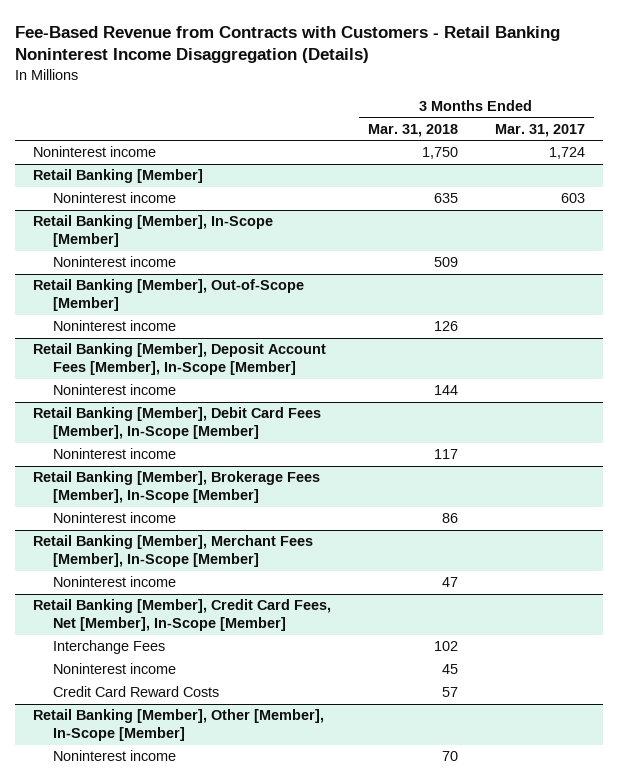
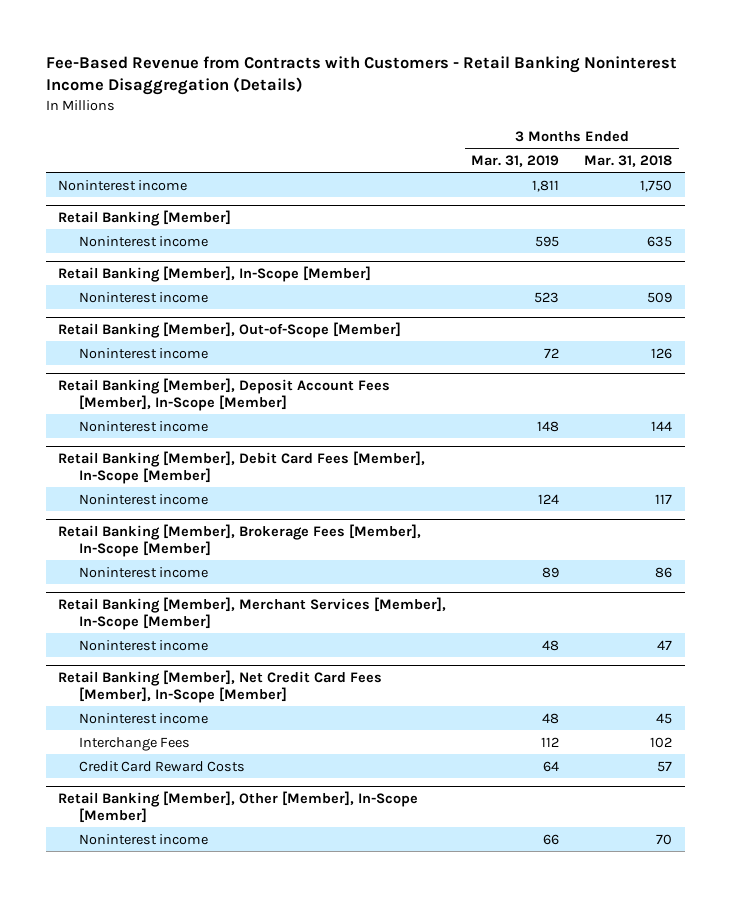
[494,124,585,138] Mar. 31, 2017 -> none
none -> [471,154,560,167] Mar. 31, 2019
[33,535,314,568] Retail Banking [Member], Merchant Fees [Member], In-Scope [Member] -> [58,597,447,630] Retail Banking [Member], Merchant Services [Member], In-Scope [Member]
[52,640,165,655] Interchange Fees -> none
[33,599,332,632] Retail Banking [Member], Credit Card Fees, Net [Member], In-Scope [Member] -> [58,670,383,703] Retail Banking [Member], Net Credit Card Fees [Member], In-Scope [Member]
none -> [79,736,191,751] Interchange Fees

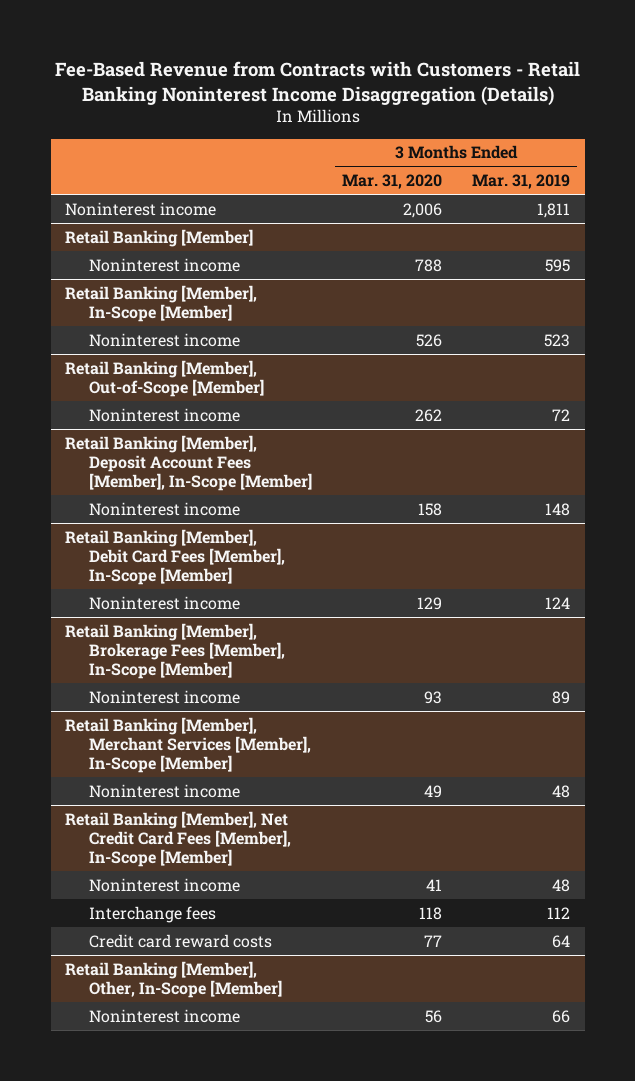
[584,154,673,167] Mar. 31, 2018 -> none
none -> [342,174,443,190] Mar. 31, 2020
[79,736,191,751] Interchange Fees -> [89,905,217,923] Interchange fees
[79,760,246,772] Credit Card Reward Costs -> [89,933,273,948] Credit card reward costs
[58,791,419,823] Retail Banking [Member], Other [Member], In-Scope [Member] -> [65,960,283,998] Retail Banking [Member], Other, In-Scope [Member]

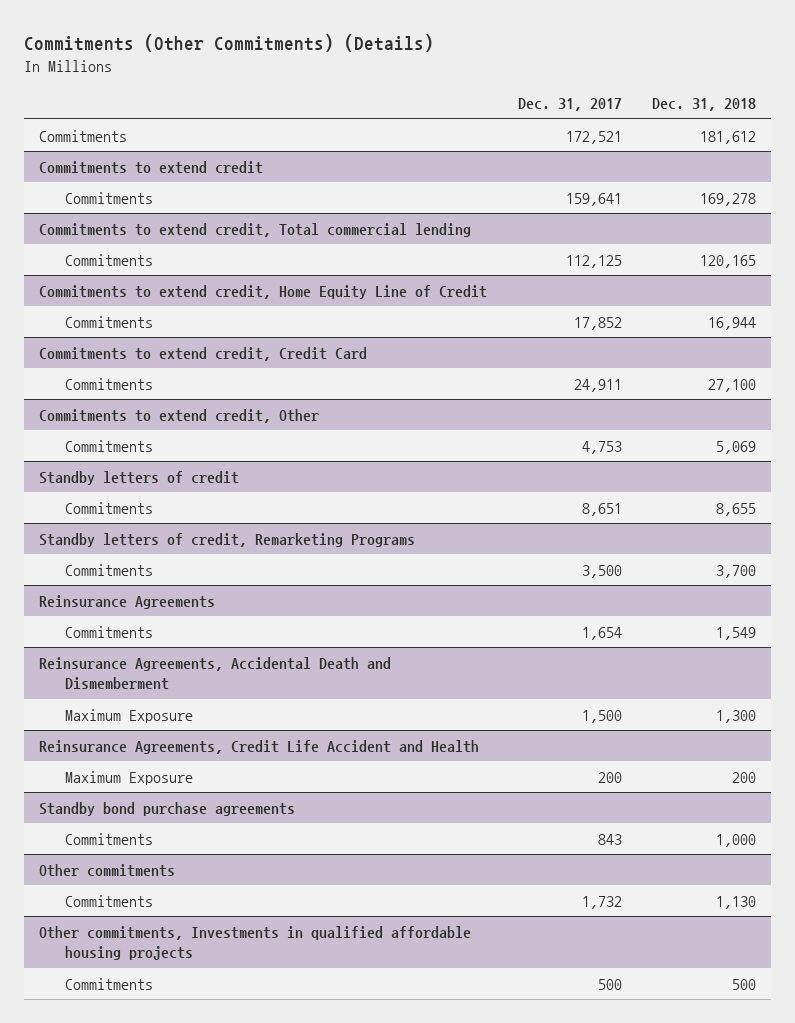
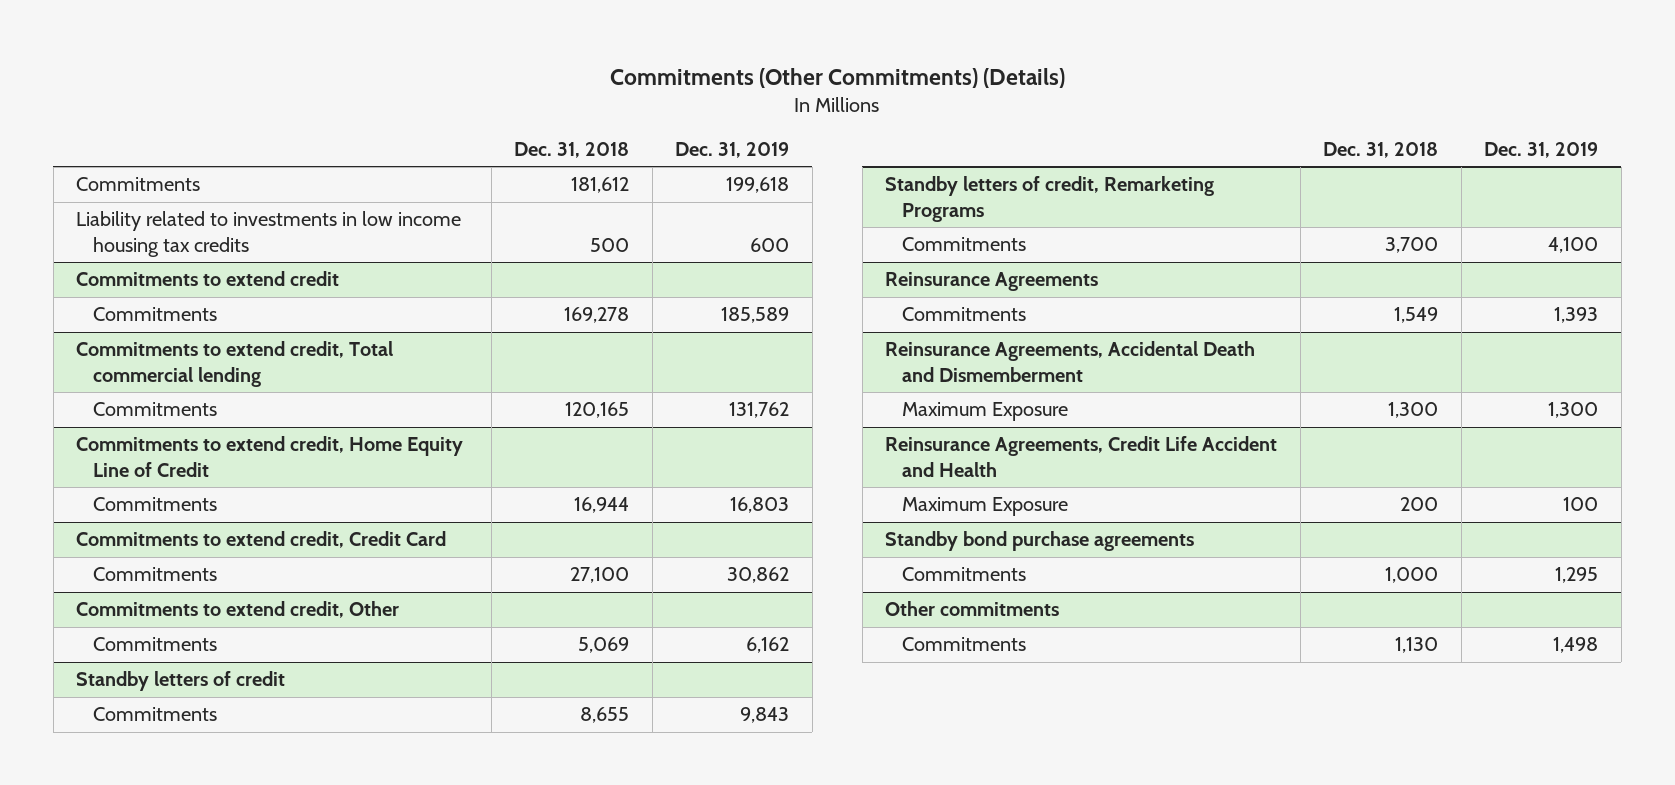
[517,98,622,112] Dec. 31, 2017 -> none
none -> [675,142,790,159] Dec. 31, 2019
none -> [76,211,462,257] Liability related to investments in low income housing tax credits
[39,925,472,961] Other commitments, Investments in qualified affordable housing projects -> none
[64,977,153,990] Commitments -> none

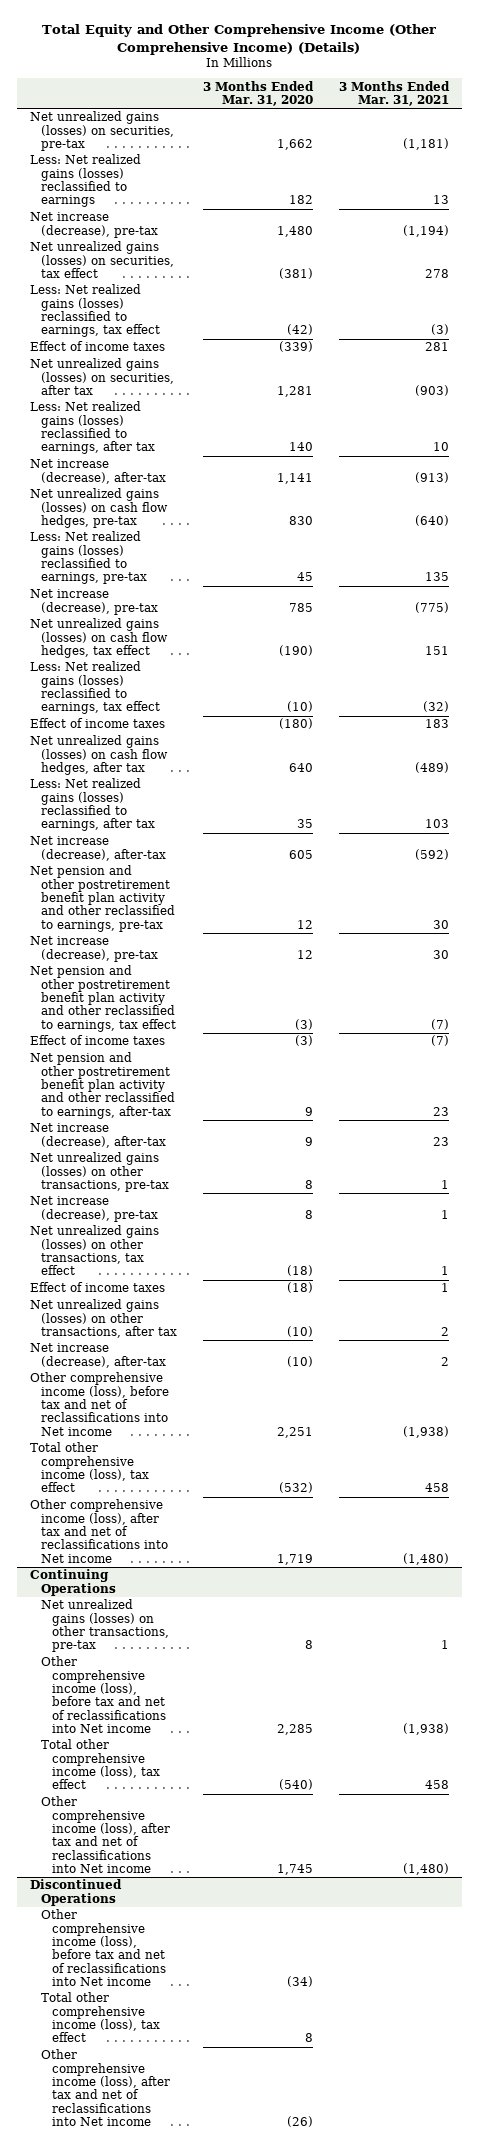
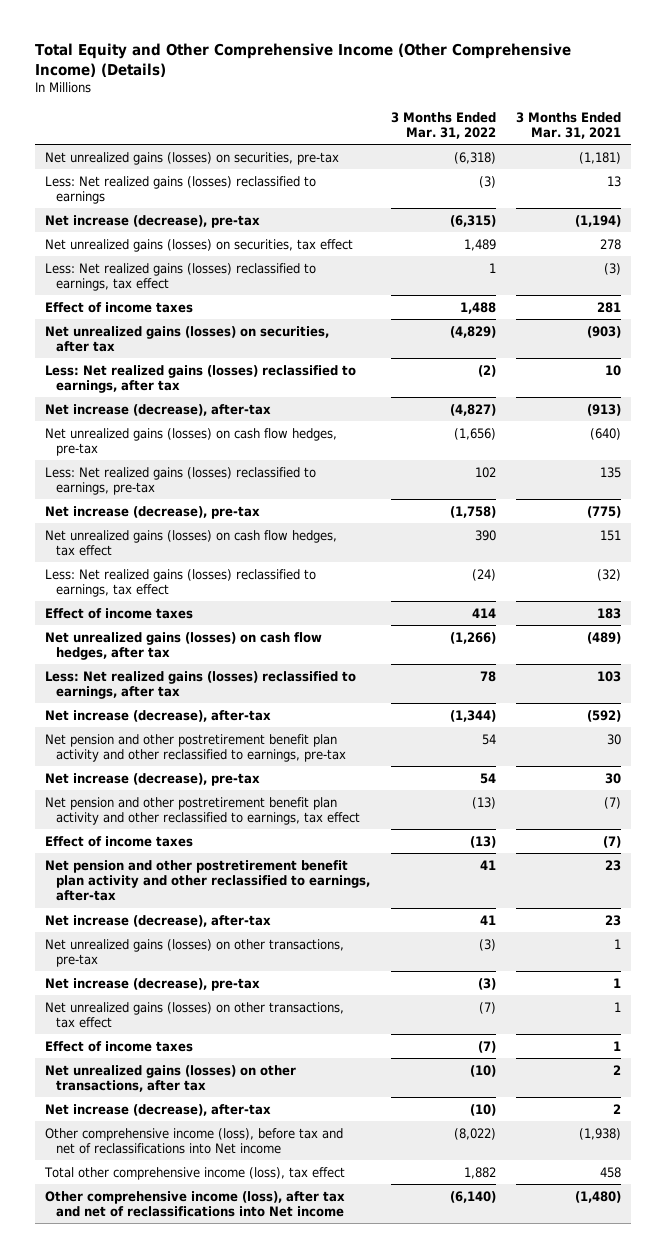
[202,80,314,107] 3 Months Ended Mar. 31, 2020 -> none
none -> [390,111,496,140] 3 Months Ended Mar. 31, 2022
[29,1569,116,1596] Continuing Operations -> none
[40,1599,169,1653] Net unrealized gains (losses) on other transactions, pre-tax -> none
[40,1656,166,1734] Other comprehensive income (loss), before tax and net of reclassifications into Net income -> none
[40,1739,160,1790] Total other comprehensive income (loss), tax effect -> none
[40,1796,170,1874] Other comprehensive income (loss), after tax and net of reclassifications into Net income -> none
[29,1879,122,1906] Discontinued Operations -> none
[40,1909,166,1987] Other comprehensive income (loss), before tax and net of reclassifications into Net income -> none
[40,1992,160,2043] Total other comprehensive income (loss), tax effect -> none
[40,2049,170,2127] Other comprehensive income (loss), after tax and net of reclassifications into Net income -> none

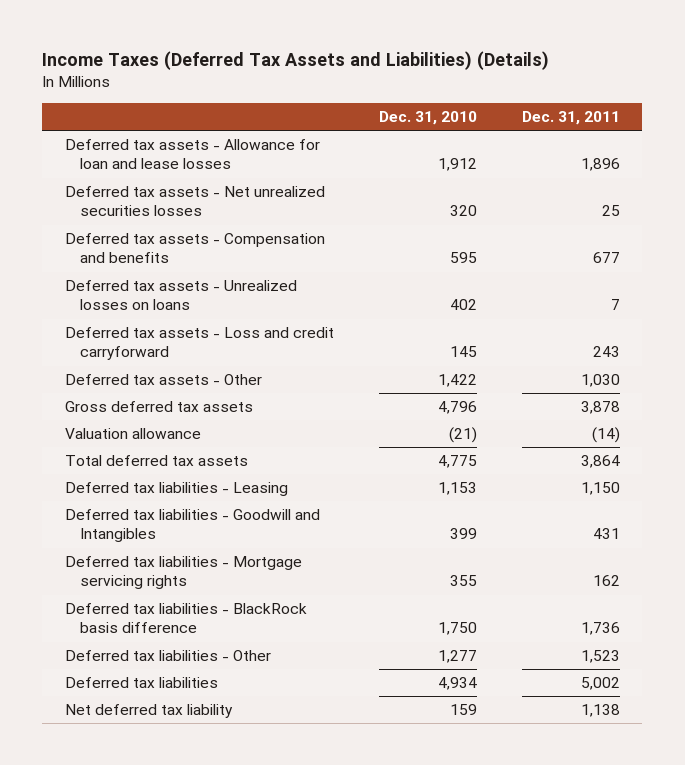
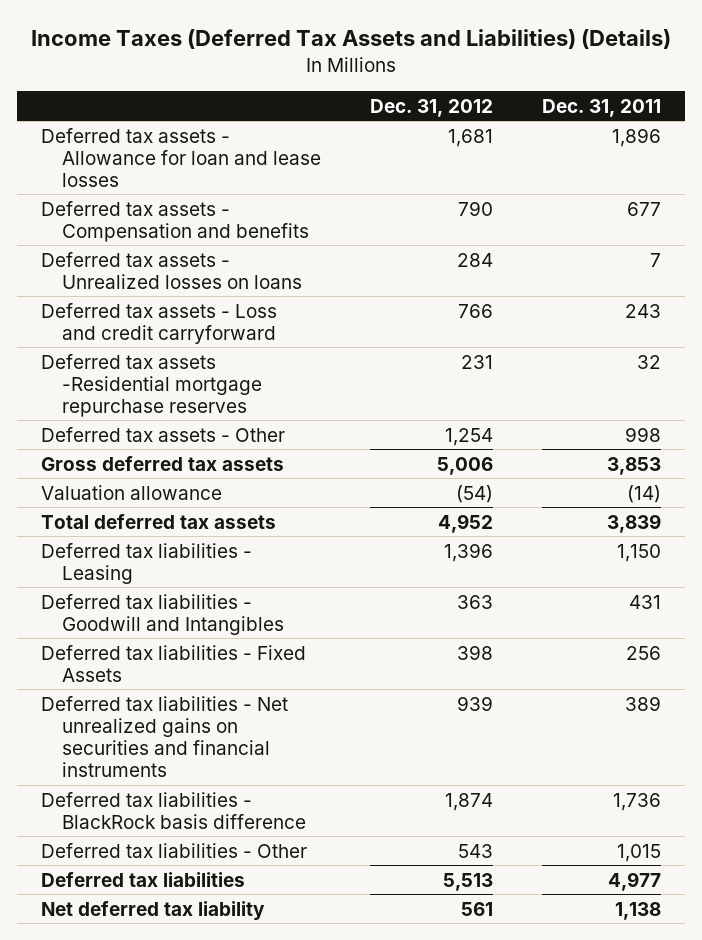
[378,111,477,126] Dec. 31, 2010 -> none
none -> [369,98,493,117] Dec. 31, 2012
[64,186,325,217] Deferred tax assets - Net unrealized securities losses -> none
none -> [41,353,263,417] Deferred tax assets -Residential mortgage repurchase reserves
[580,374,620,388] 1,030 -> [624,426,661,442] 998
[580,401,620,415] 3,878 -> [606,456,661,475] 3,853
[580,455,620,469] 3,864 -> [606,513,661,533] 3,839
[64,556,302,590] Deferred tax liabilities - Mortgage servicing rights -> none
none -> [41,644,307,682] Deferred tax liabilities - Fixed Assets
none -> [41,695,289,777] Deferred tax liabilities - Net unrealized gains on securities and financial instruments
[580,650,620,664] 1,523 -> [616,843,661,862] 1,015
[580,677,620,691] 5,002 -> [607,871,661,891] 4,977

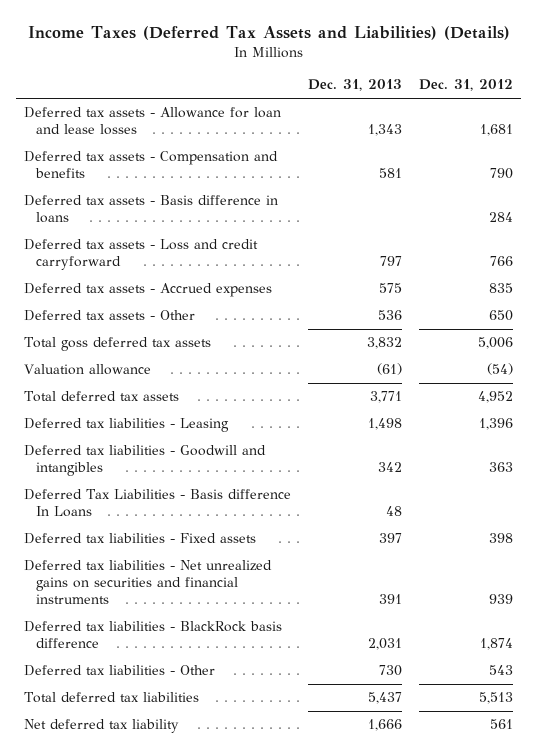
[541,98,661,117] Dec. 31, 2011 -> none
none -> [308,79,403,92] Dec. 31, 2013
[41,251,303,289] Deferred tax assets - Unrealized losses on loans -> [24,195,279,224] Deferred tax assets - Basis difference in loans
[41,353,263,417] Deferred tax assets -Residential mortgage repurchase reserves -> none
none -> [24,283,273,298] Deferred tax assets - Accrued expenses
[444,427,493,446] 1,254 -> [488,310,513,322] 650
[41,455,285,471] Gross deferred tax assets -> [24,337,212,352] Total goss deferred tax assets
[41,593,285,635] Deferred tax liabilities - Goodwill and Intangibles -> [24,445,267,477] Deferred tax liabilities - Goodwill and intangibles
none -> [24,489,292,518] Deferred Tax Liabilities - Basis difference In Loans
[41,644,307,682] Deferred tax liabilities - Fixed Assets -> [24,533,257,545] Deferred tax liabilities - Fixed assets
[41,871,246,887] Deferred tax liabilities -> [24,692,200,704] Total deferred tax liabilities

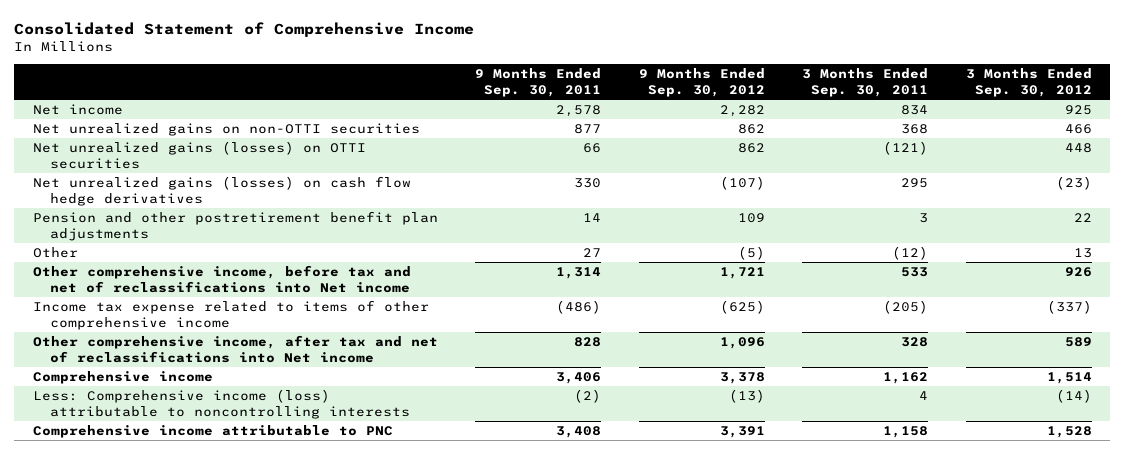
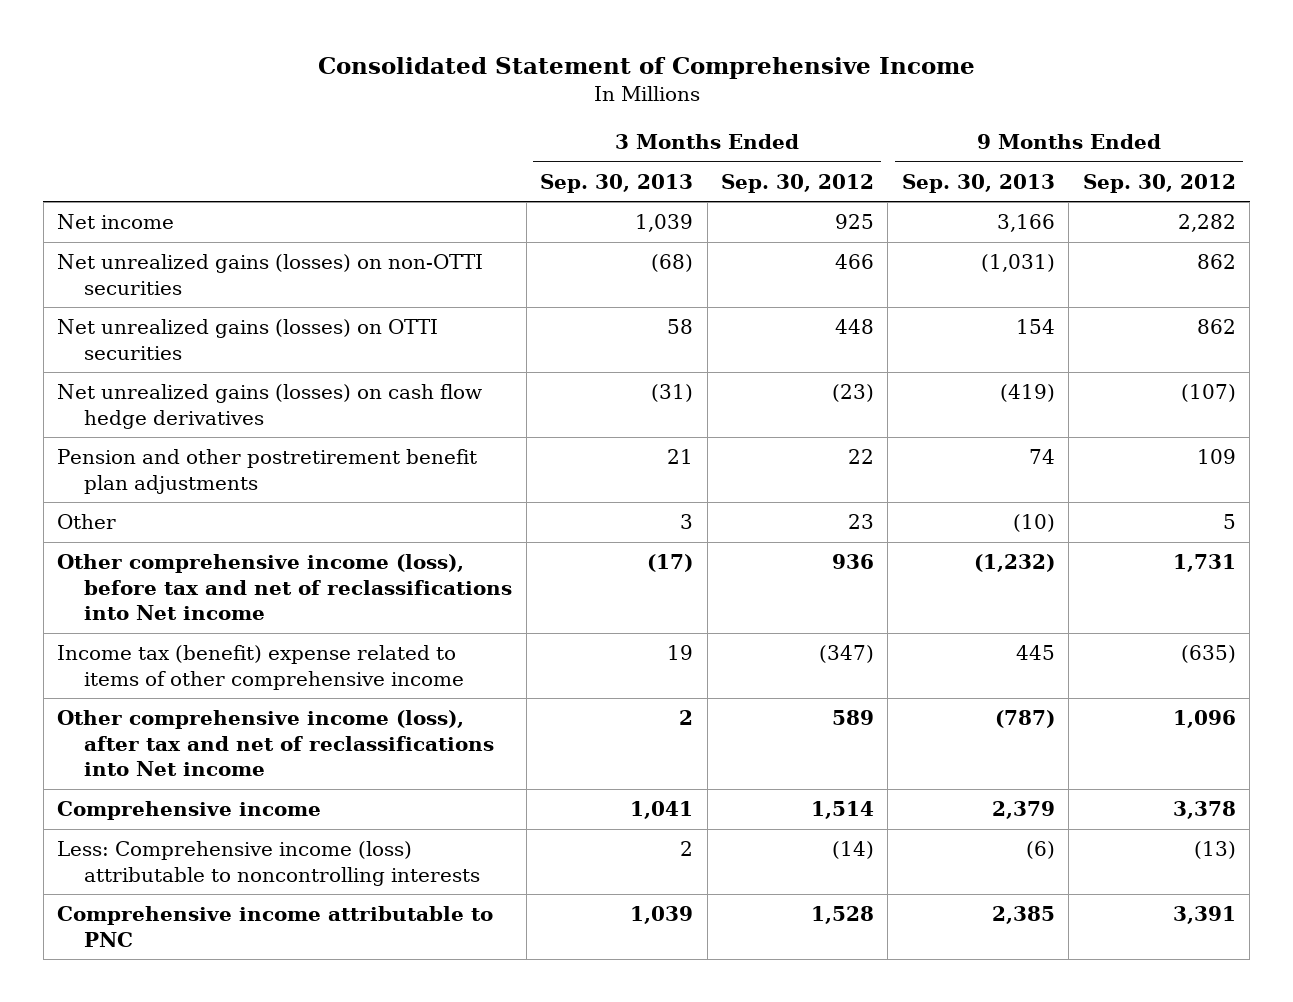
[475,68,602,97] 9 Months Ended Sep. 30, 2011 -> none
[802,68,929,97] 3 Months Ended Sep. 30, 2011 -> none
none -> [540,173,694,193] Sep. 30, 2013
none -> [901,173,1055,193] Sep. 30, 2013
[33,123,421,137] Net unrealized gains on non-OTTI securities -> [57,254,484,295] Net unrealized gains (losses) on non-OTTI securities
[737,246,765,261] (5) -> [1222,514,1236,530] 5
[1073,248,1092,259] 13 -> [848,514,875,530] 23
[33,265,412,293] Other comprehensive income, before tax and net of reclassifications into Net income -> [57,554,513,620] Other comprehensive income (loss), before tax and net of reclassifications into Net income
[719,267,765,280] 1,721 -> [1172,554,1236,573] 1,731
[1064,267,1092,278] 926 -> [832,554,875,570] 936
[33,300,430,330] Income tax expense related to items of other comprehensive income -> [57,645,465,690] Income tax (benefit) expense related to items of other comprehensive income
[719,300,765,315] (625) -> [1180,645,1236,664] (635)
[1046,300,1092,315] (337) -> [819,645,875,664] (347)
[33,335,439,363] Other comprehensive income, after tax and net of reclassifications into Net income -> [57,710,495,776] Other comprehensive income (loss), after tax and net of reclassifications into Net income

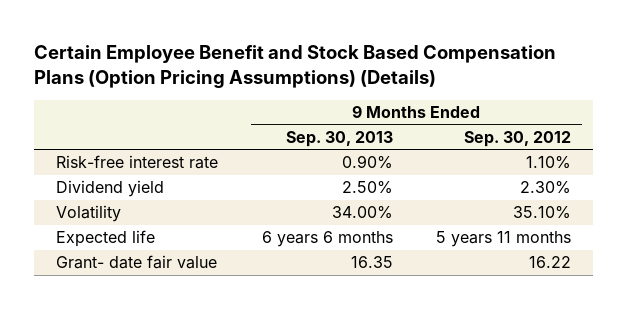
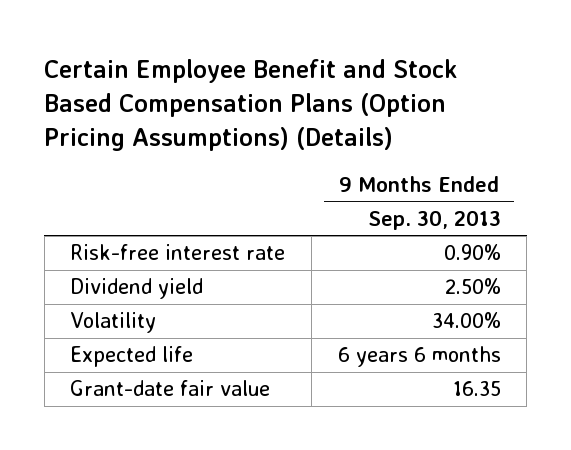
[464,130,572,147] Sep. 30, 2012 -> none
[56,255,218,270] Grant- date fair value -> [70,380,271,397] Grant-date fair value

